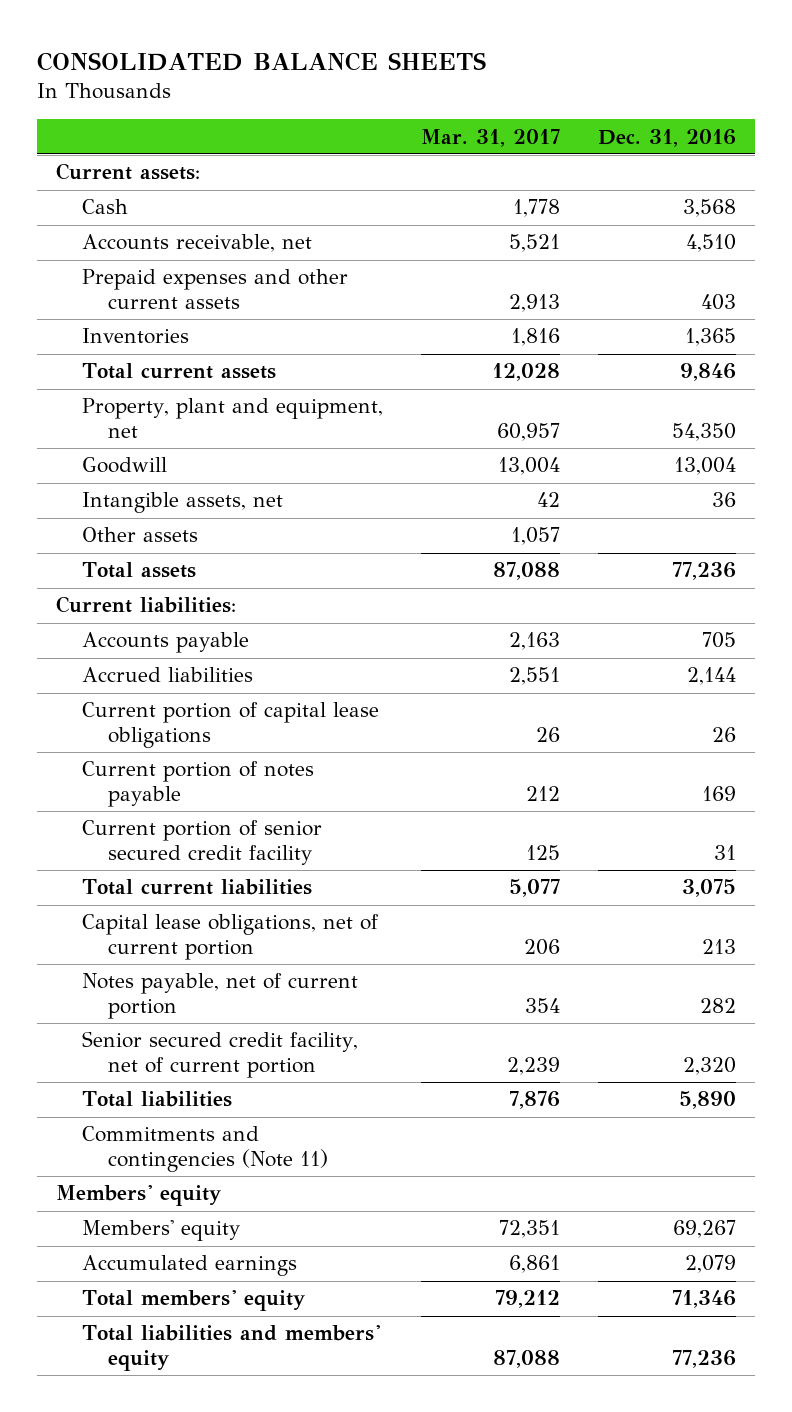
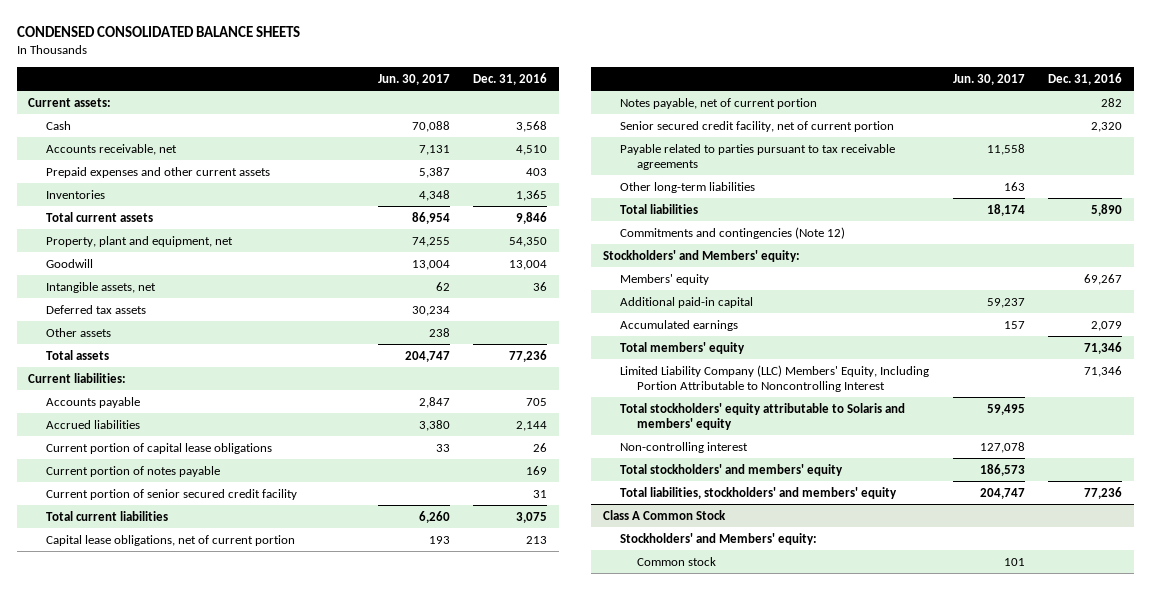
[37,51,487,71] CONSOLIDATED BALANCE SHEETS -> [16,25,300,37] CONDENSED CONSOLIDATED BALANCE SHEETS
[420,128,560,147] Mar. 31, 2017 -> none
none -> [378,73,451,85] Jun. 30, 2017
none -> [45,304,146,314] Deferred tax assets
none -> [620,143,896,170] Payable related to parties pursuant to tax receivable agreements
none -> [620,181,756,193] Other long-term liabilities
[82,1126,328,1172] Commitments and contingencies (Note 11) -> [620,226,846,239] Commitments and contingencies (Note 12)
[56,1185,222,1207] Members' equity -> [603,249,801,262] Stockholders' and Members' equity:
none -> [620,296,754,308] Additional paid-in capital
none -> [620,364,930,392] Limited Liability Company (LLC) Members' Equity, Including Portion Attributable to Noncontrolling Interest
none -> [620,402,906,430] Total stockholders' equity attributable to Solaris and members' equity
none -> [620,441,749,453] Non-controlling interest
none -> [620,463,844,476] Total stockholders' and members' equity
[82,1325,381,1371] Total liabilities and members' equity -> [620,486,898,499] Total liabilities, stockholders' and members' equity
none -> [603,509,727,520] Class A Common Stock
none -> [620,532,818,545] Stockholders' and Members' equity:
none -> [637,556,717,566] Common stock

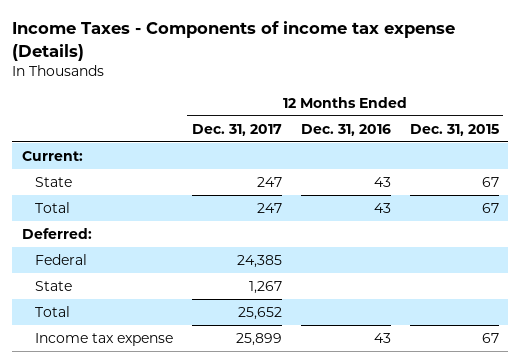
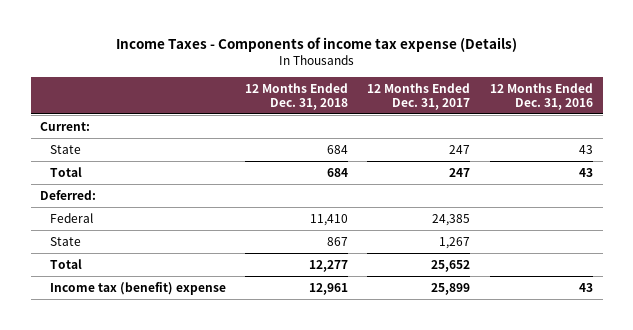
[409,123,499,136] Dec. 31, 2015 -> none
none -> [244,82,348,110] 12 Months Ended Dec. 31, 2018
[35,332,174,346] Income tax expense -> [49,281,226,295] Income tax (benefit) expense

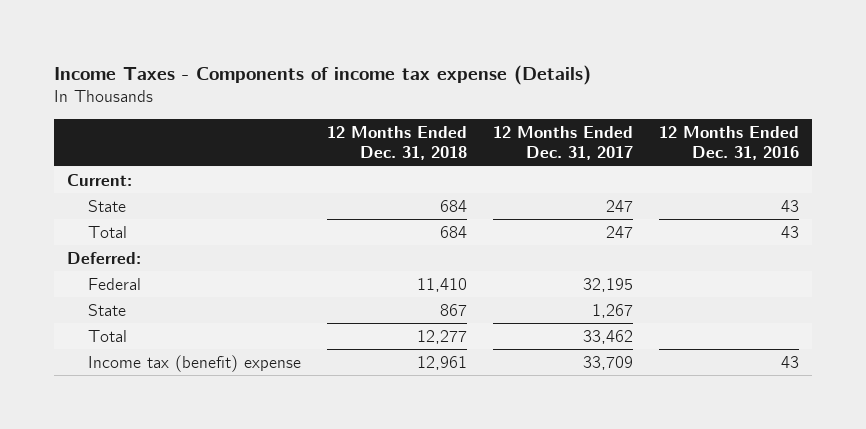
[432,213,471,226] 24,385 -> [583,277,634,292] 32,195
[431,259,471,272] 25,652 -> [583,329,634,344] 33,462
[431,282,471,295] 25,899 -> [583,355,634,370] 33,709

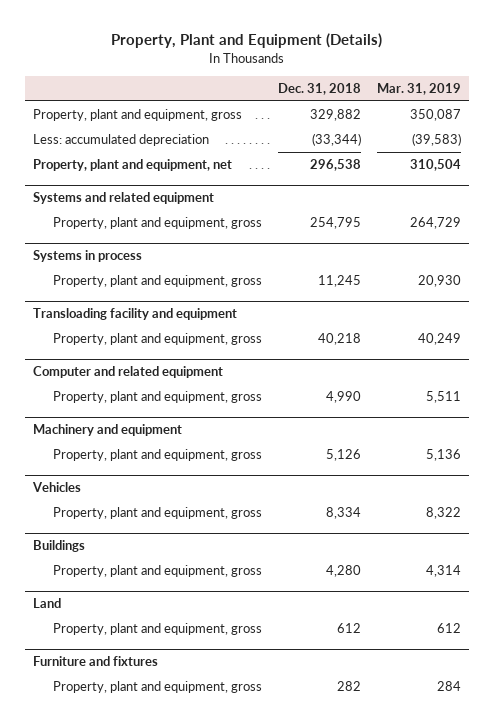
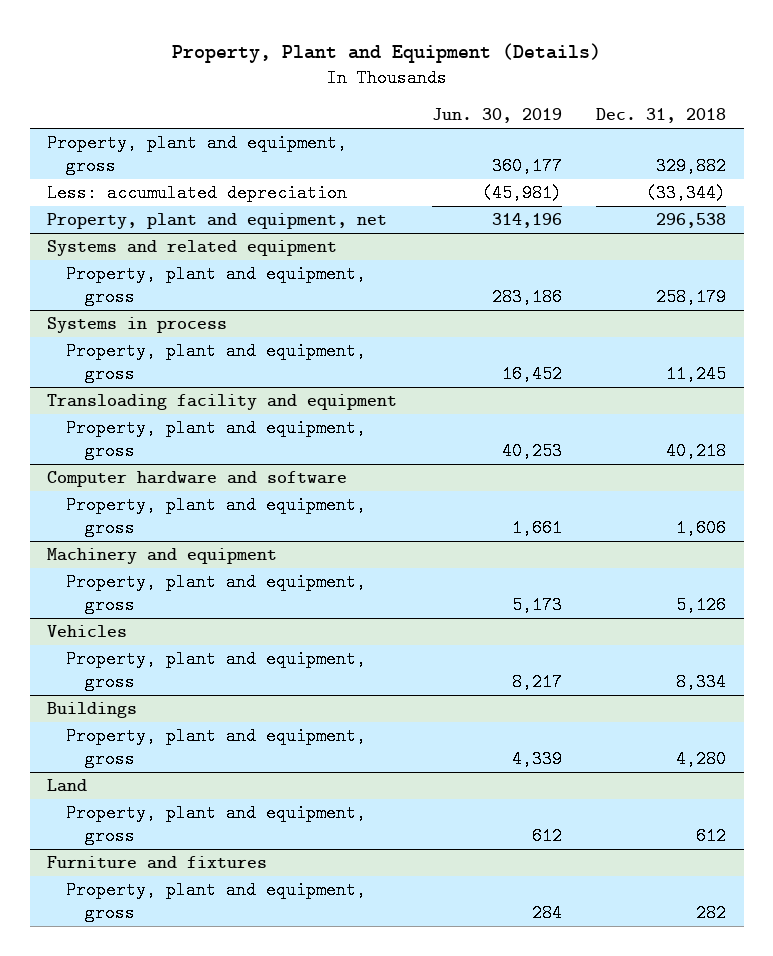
[377,82,462,95] Mar. 31, 2019 -> none
none -> [431,108,562,124] Jun. 30, 2019
[309,217,361,230] 254,795 -> [656,288,727,307] 258,179
[32,366,223,379] Computer and related equipment -> [47,471,348,488] Computer hardware and software
[325,391,361,404] 4,990 -> [676,519,727,538] 1,606

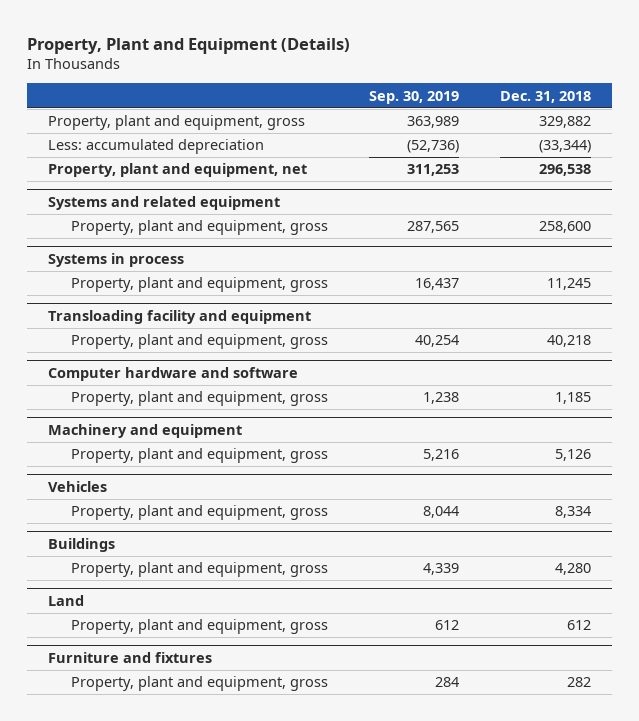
[431,108,562,124] Jun. 30, 2019 -> none
none -> [369,90,460,104] Sep. 30, 2019
[656,288,727,307] 258,179 -> [539,221,592,234] 258,600
[676,519,727,538] 1,606 -> [555,392,592,405] 1,185

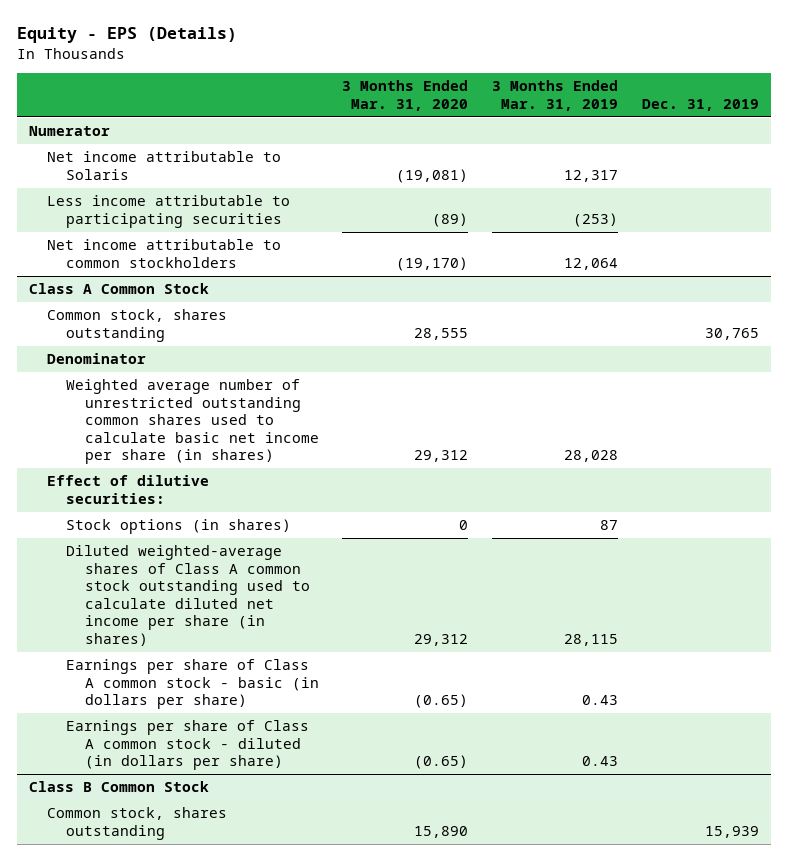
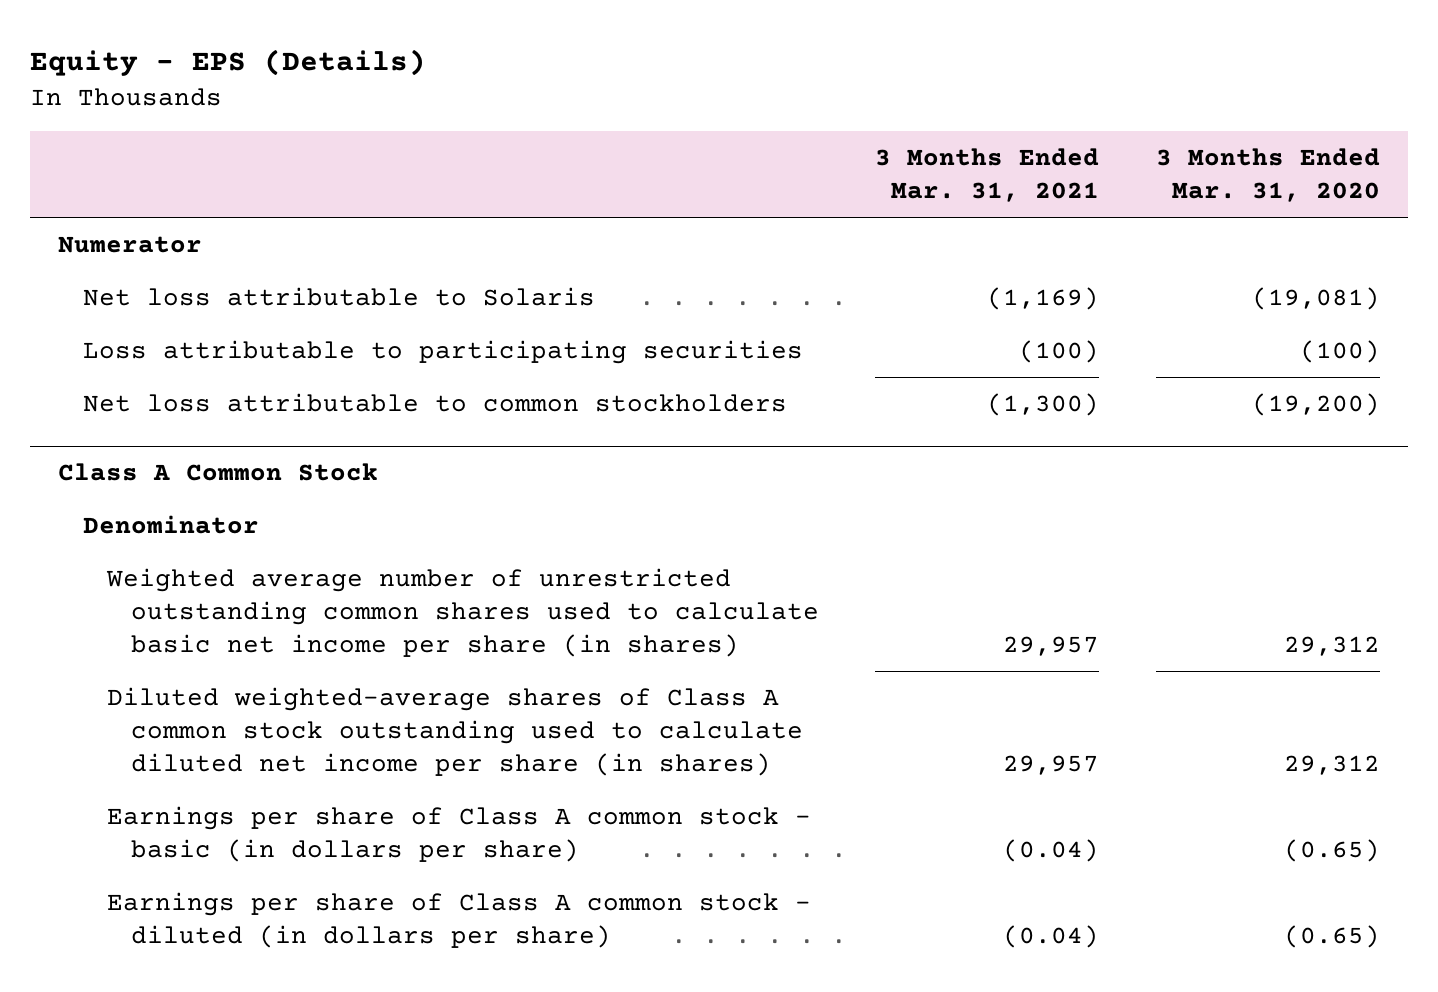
[492,80,619,111] 3 Months Ended Mar. 31, 2019 -> none
[642,98,760,111] Dec. 31, 2019 -> none
none -> [875,147,1100,203] 3 Months Ended Mar. 31, 2021
[47,151,282,180] Net income attributable to Solaris -> [82,286,595,306] Net loss attributable to Solaris
[47,195,291,228] Less income attributable to participating securities -> [82,339,803,364] Loss attributable to participating securities
[432,212,469,227] (89) -> [1299,339,1380,363] (100)
[47,239,282,268] Net income attributable to common stockholders -> [82,392,787,412] Net loss attributable to common stockholders
[396,256,469,271] (19,170) -> [1251,392,1380,416] (19,200)
[47,309,228,342] Common stock, shares outstanding -> none
[47,475,210,504] Effect of dilutive securities: -> none
[65,519,291,535] Stock options (in shares) -> none
[28,781,209,793] Class B Common Stock -> none
[47,807,228,840] Common stock, shares outstanding -> none

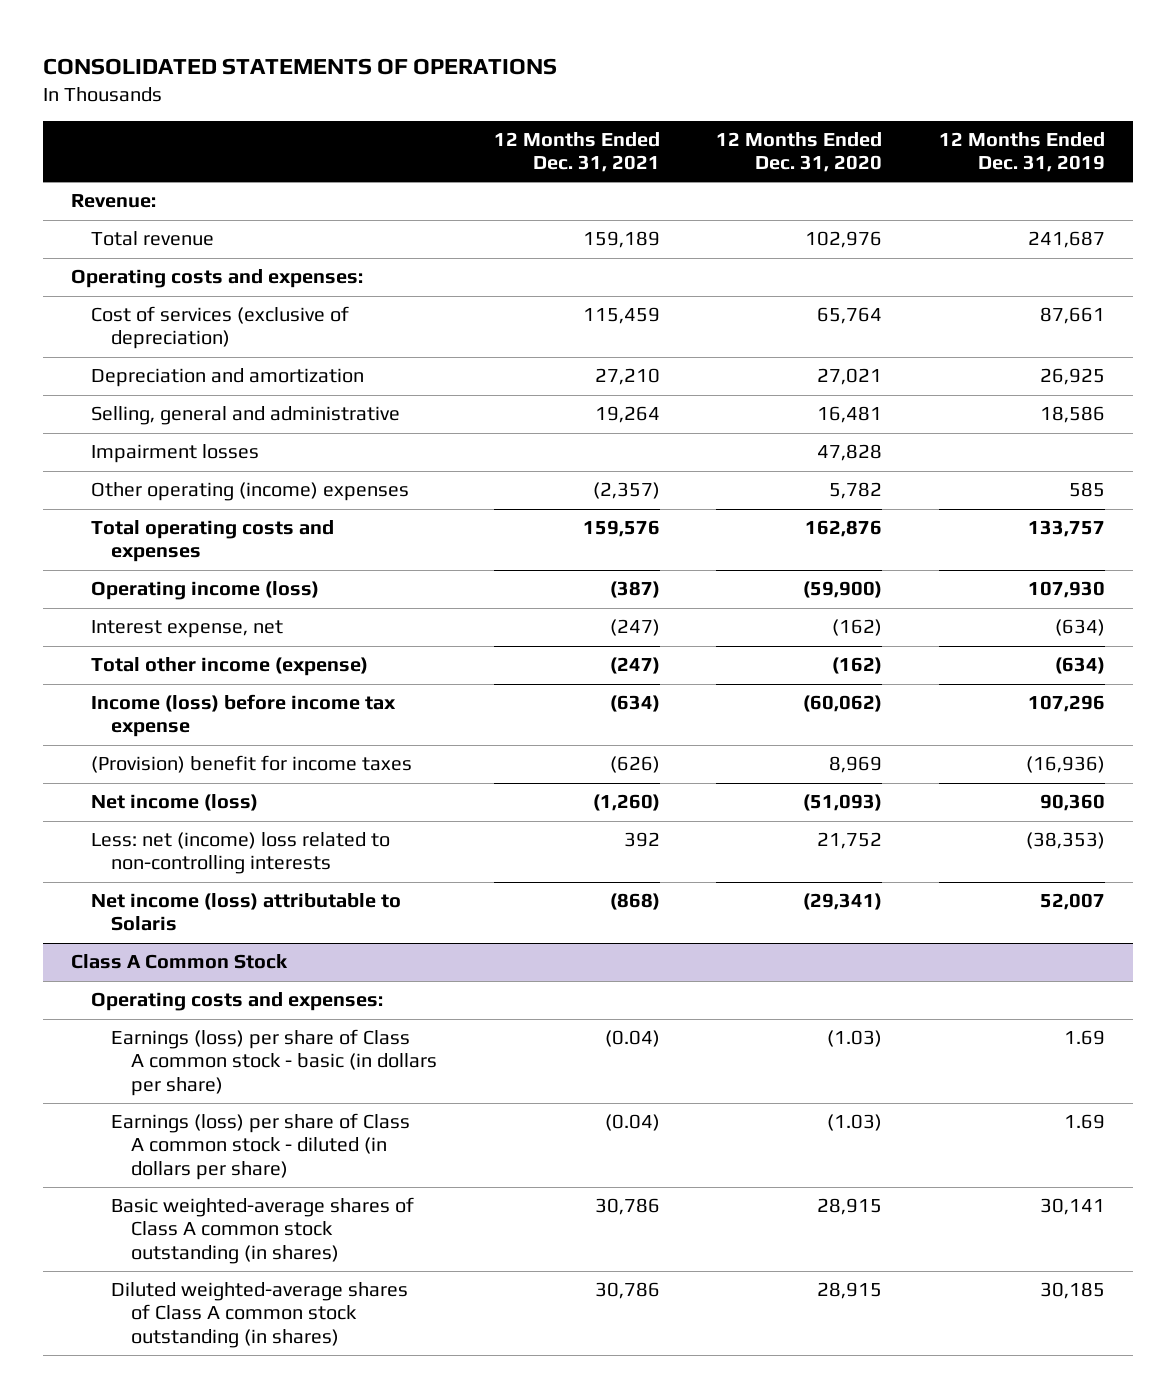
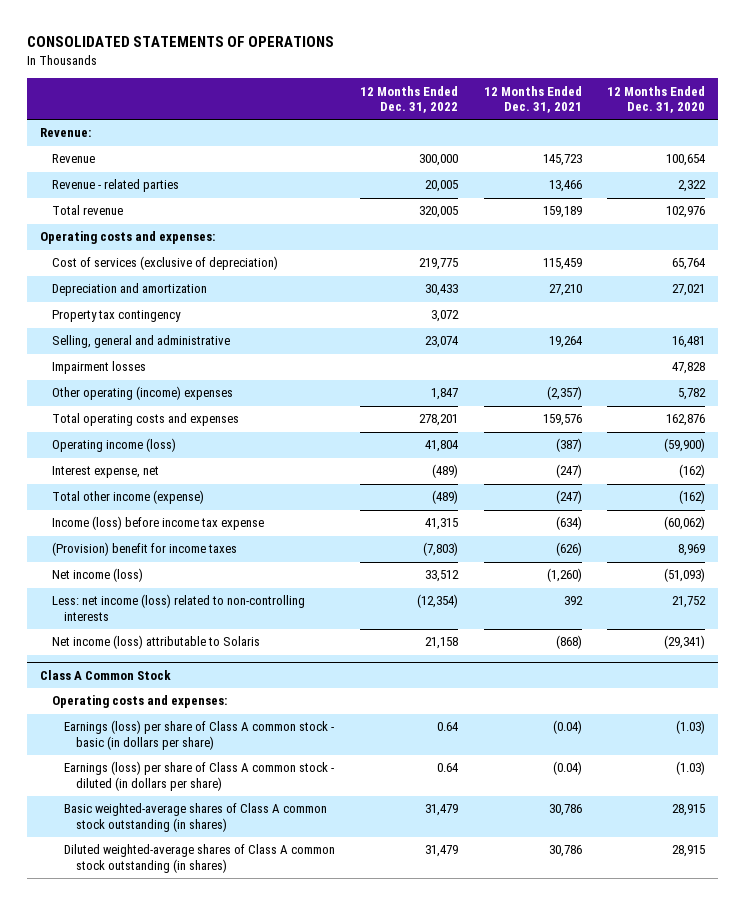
[938,131,1105,173] 12 Months Ended Dec. 31, 2019 -> none
none -> [360,85,459,114] 12 Months Ended Dec. 31, 2022
none -> [51,154,95,164] Revenue
none -> [51,179,179,193] Revenue - related parties
none -> [51,310,181,323] Property tax contingency
[91,832,391,875] Less: net (income) loss related to non-controlling interests -> [51,594,305,621] Less: net income (loss) related to non-controlling interests

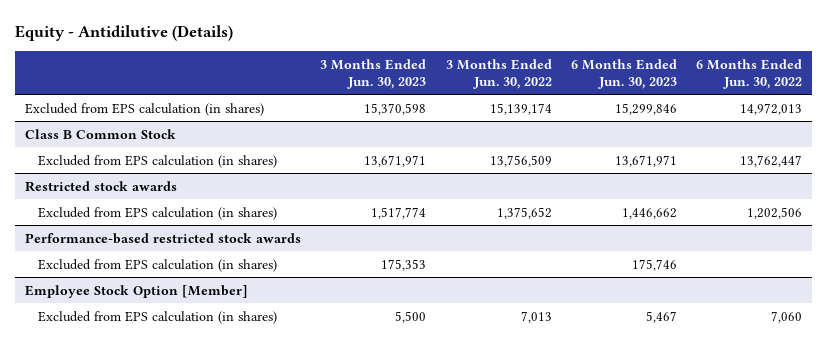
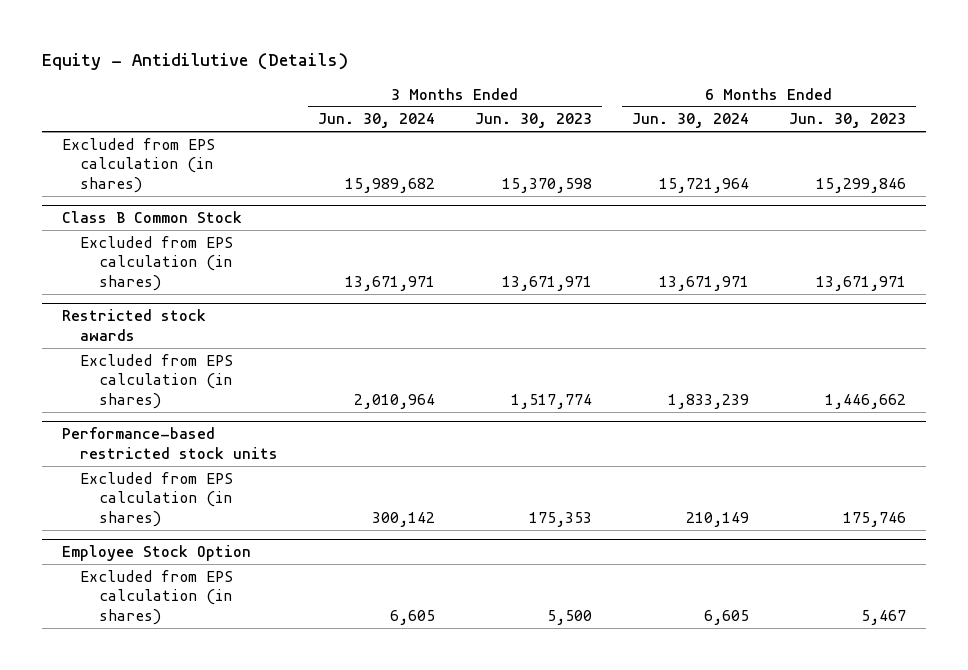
[445,58,552,89] 3 Months Ended Jun. 30, 2022 -> none
[696,58,803,89] 6 Months Ended Jun. 30, 2022 -> none
none -> [318,113,436,129] Jun. 30, 2024
none -> [632,113,750,129] Jun. 30, 2024
[24,232,301,244] Performance-based restricted stock awards -> [61,427,279,459] Performance-based restricted stock units
[24,284,248,298] Employee Stock Option [Member] -> [61,545,251,562] Employee Stock Option

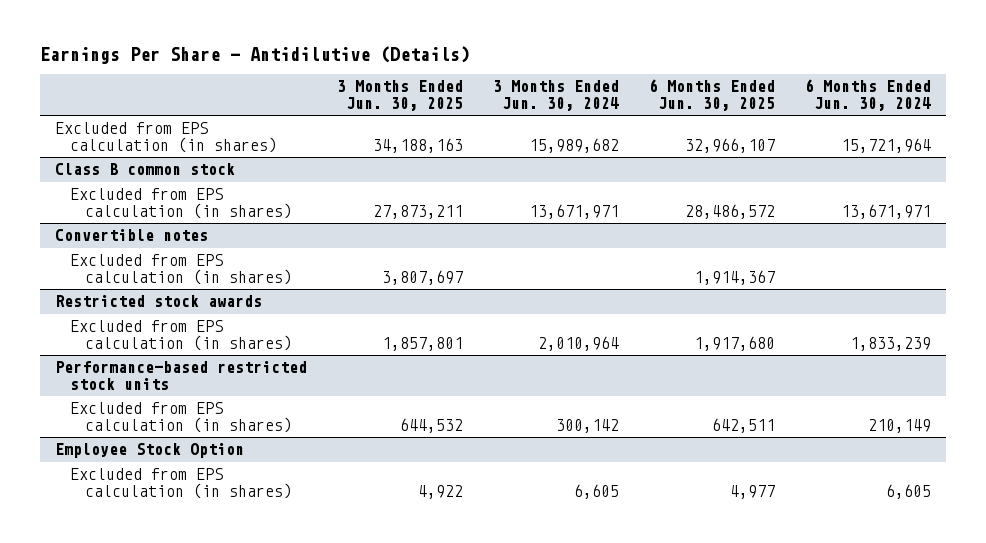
[41,53,348,71] Equity - Antidilutive (Details) -> [40,45,471,64] Earnings Per Share - Antidilutive (Details)
[475,113,593,129] Jun. 30, 2023 -> none
[788,113,906,129] Jun. 30, 2023 -> none
none -> [337,80,464,111] 3 Months Ended Jun. 30, 2025
none -> [648,79,775,111] 6 Months Ended Jun. 30, 2025
[61,211,242,224] Class B Common Stock -> [55,163,236,176] Class B common stock
none -> [55,229,209,242] Convertible notes
none -> [70,254,293,286] Excluded from EPS calculation (in shares)

